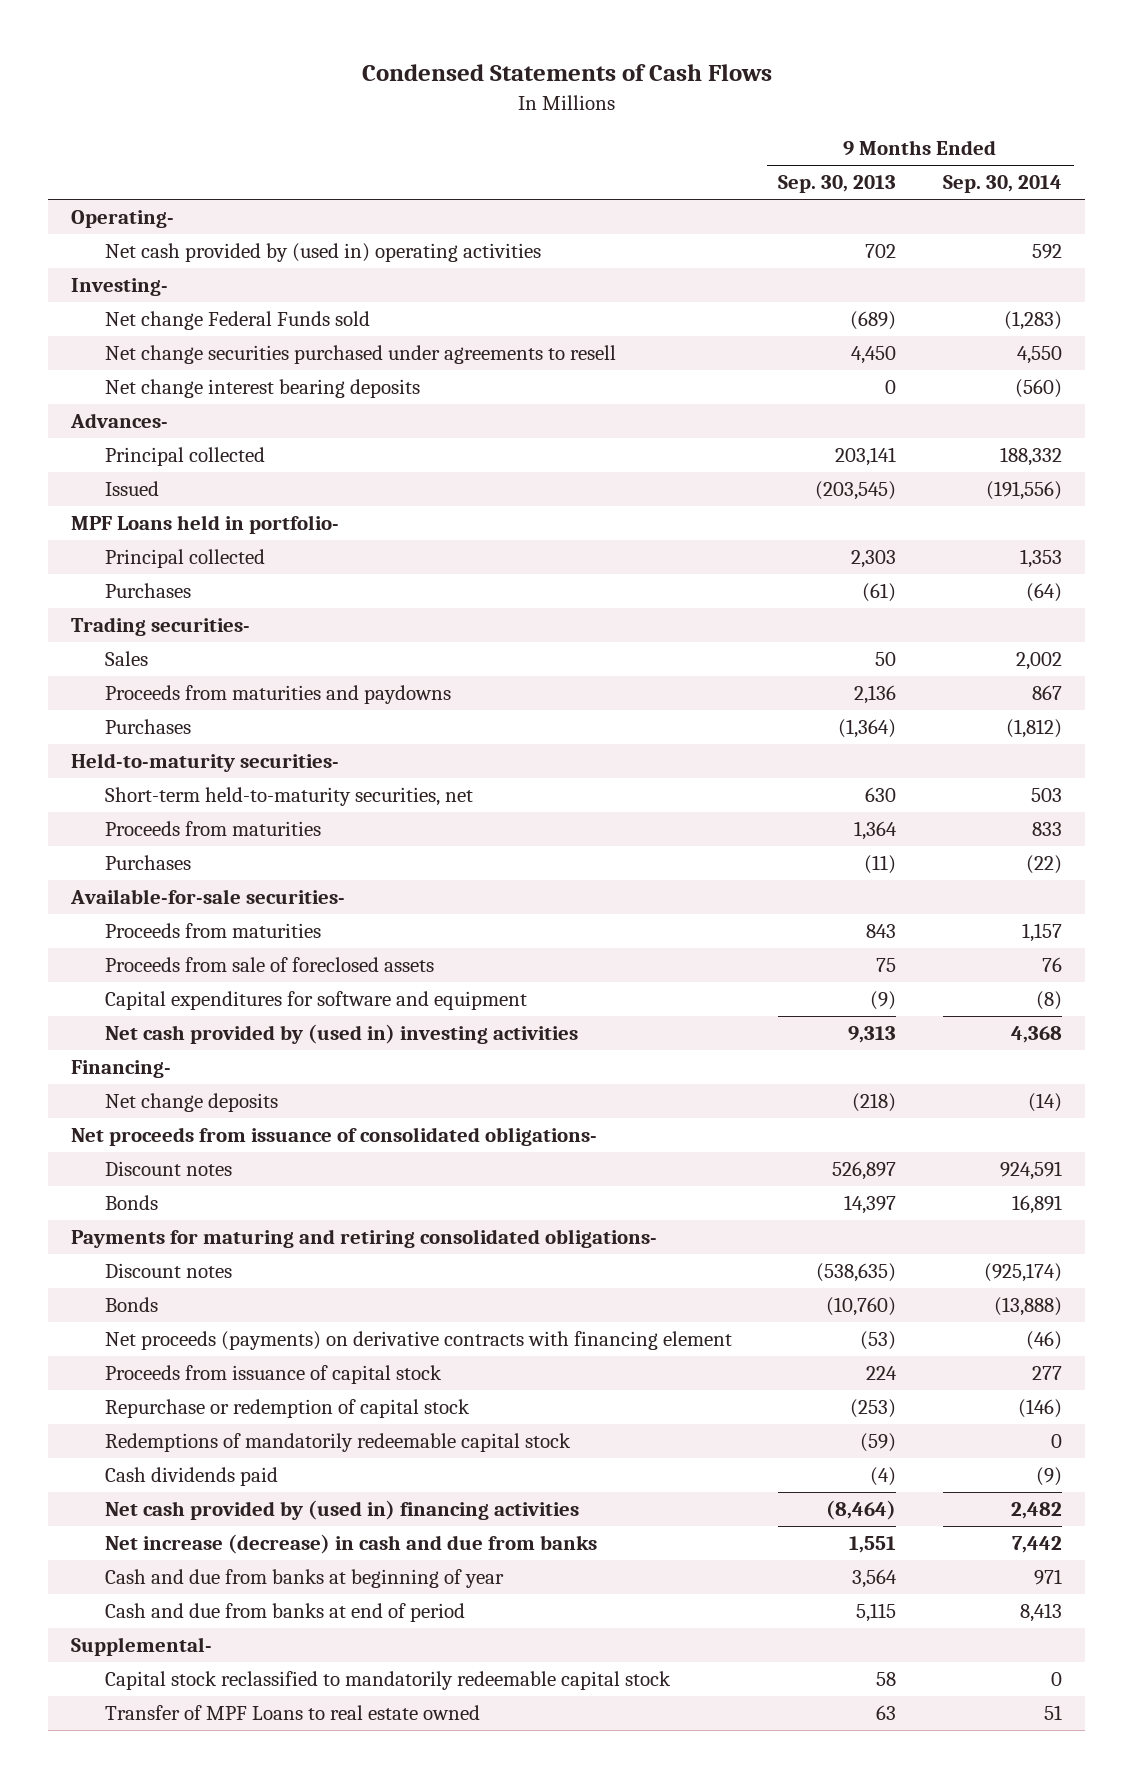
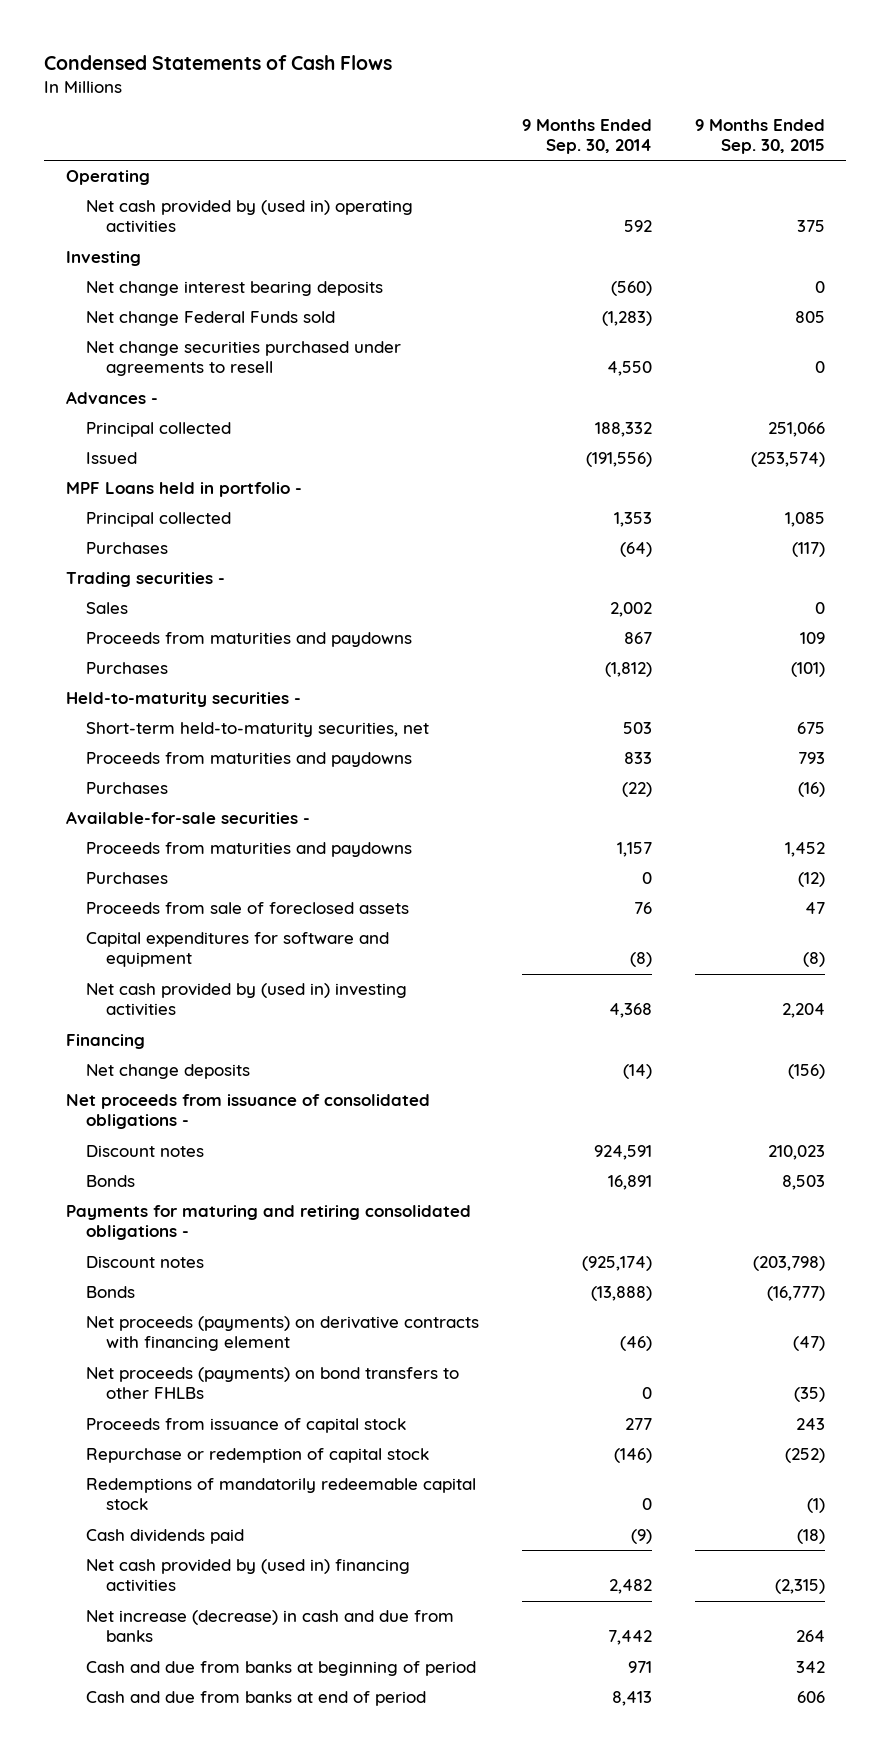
[778,175,897,194] Sep. 30, 2013 -> none
none -> [694,118,825,154] 9 Months Ended Sep. 30, 2015
[71,210,175,229] Operating- -> [65,170,150,186] Operating
[71,278,169,297] Investing- -> [65,251,141,267] Investing
[104,379,420,399] Net change interest bearing deposits -> [86,281,384,297] Net change interest bearing deposits
[70,413,169,429] Advances- -> [65,391,158,405] Advances -
[71,515,340,535] MPF Loans held in portfolio- -> [65,482,302,498] MPF Loans held in portfolio -
[71,617,251,637] Trading securities- -> [65,572,225,588] Trading securities -
[71,753,340,773] Held-to-maturity securities- -> [65,692,301,708] Held-to-maturity securities -
[104,821,321,837] Proceeds from maturities -> [86,752,413,768] Proceeds from maturities and paydowns
[70,889,346,905] Available-for-sale securities- -> [65,811,310,825] Available-for-sale securities -
[104,923,321,939] Proceeds from maturities -> [86,842,413,858] Proceeds from maturities and paydowns
none -> [86,872,169,885] Purchases
[71,1060,172,1079] Financing- -> [65,1034,145,1050] Financing
[71,1127,598,1147] Net proceeds from issuance of consolidated obligations- -> [65,1094,430,1130] Net proceeds from issuance of consolidated obligations -
[71,1229,658,1249] Payments for maturing and retiring consolidated obligations- -> [65,1205,471,1241] Payments for maturing and retiring consolidated obligations -
none -> [86,1367,460,1400] Net proceeds (payments) on bond transfers to other FHLBs
[104,1569,504,1589] Cash and due from banks at beginning of year -> [86,1661,477,1677] Cash and due from banks at beginning of period
[71,1637,213,1657] Supplemental- -> none
[104,1671,671,1691] Capital stock reclassified to mandatorily redeemable capital stock -> none
[104,1705,480,1721] Transfer of MPF Loans to real estate owned -> none

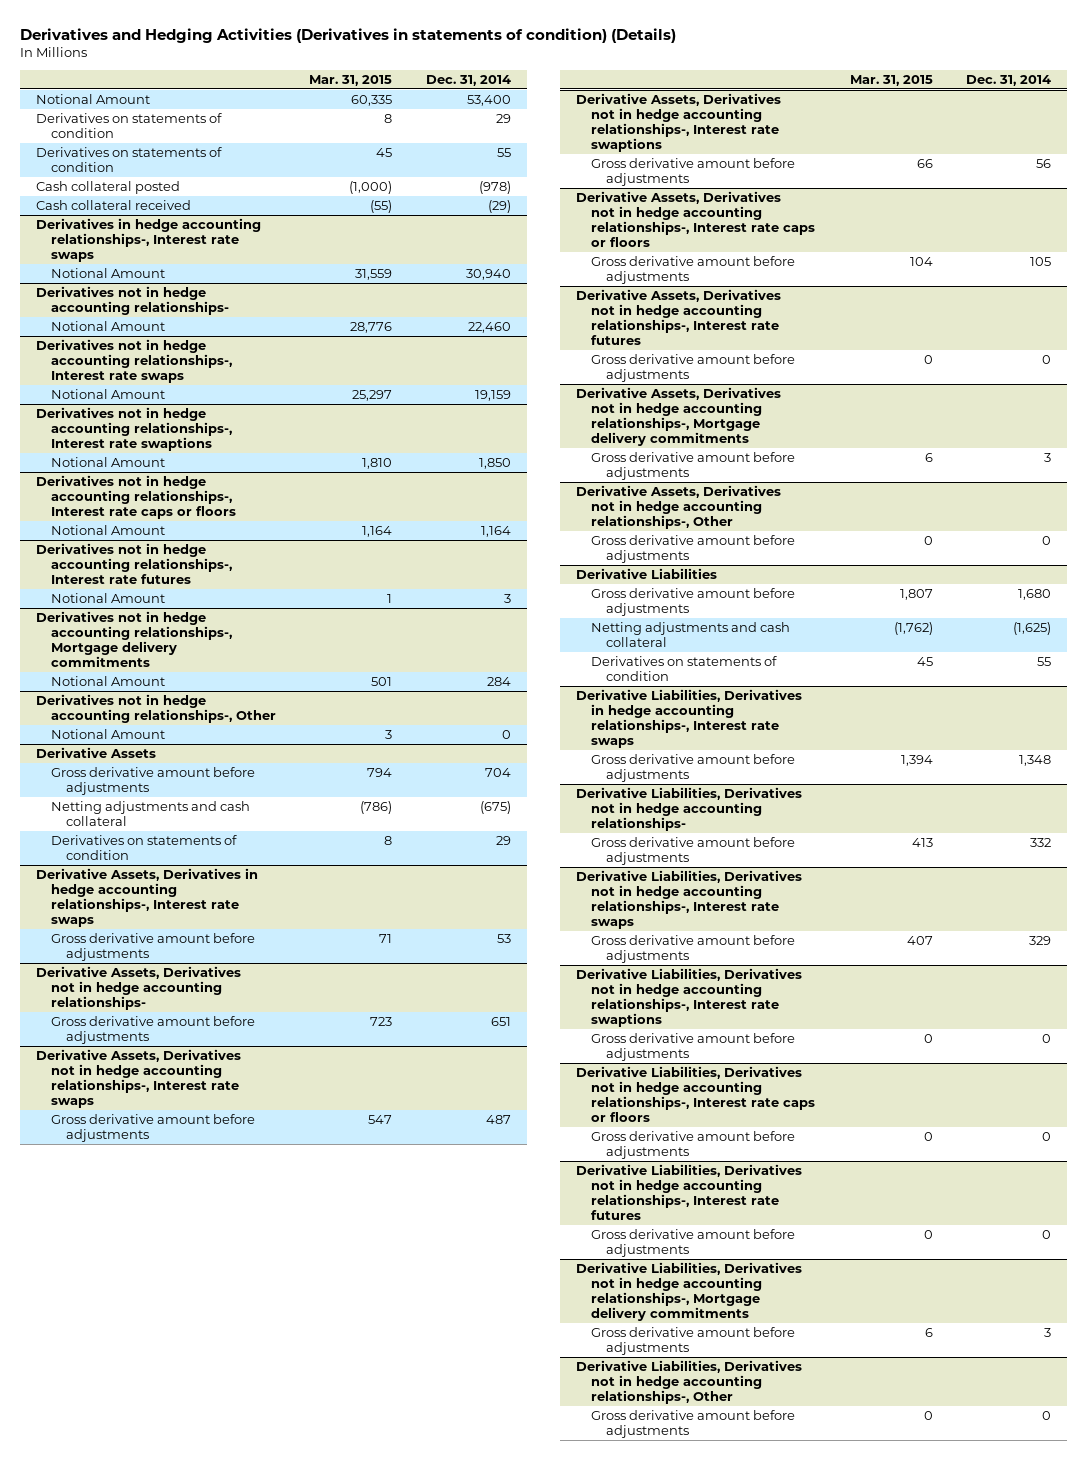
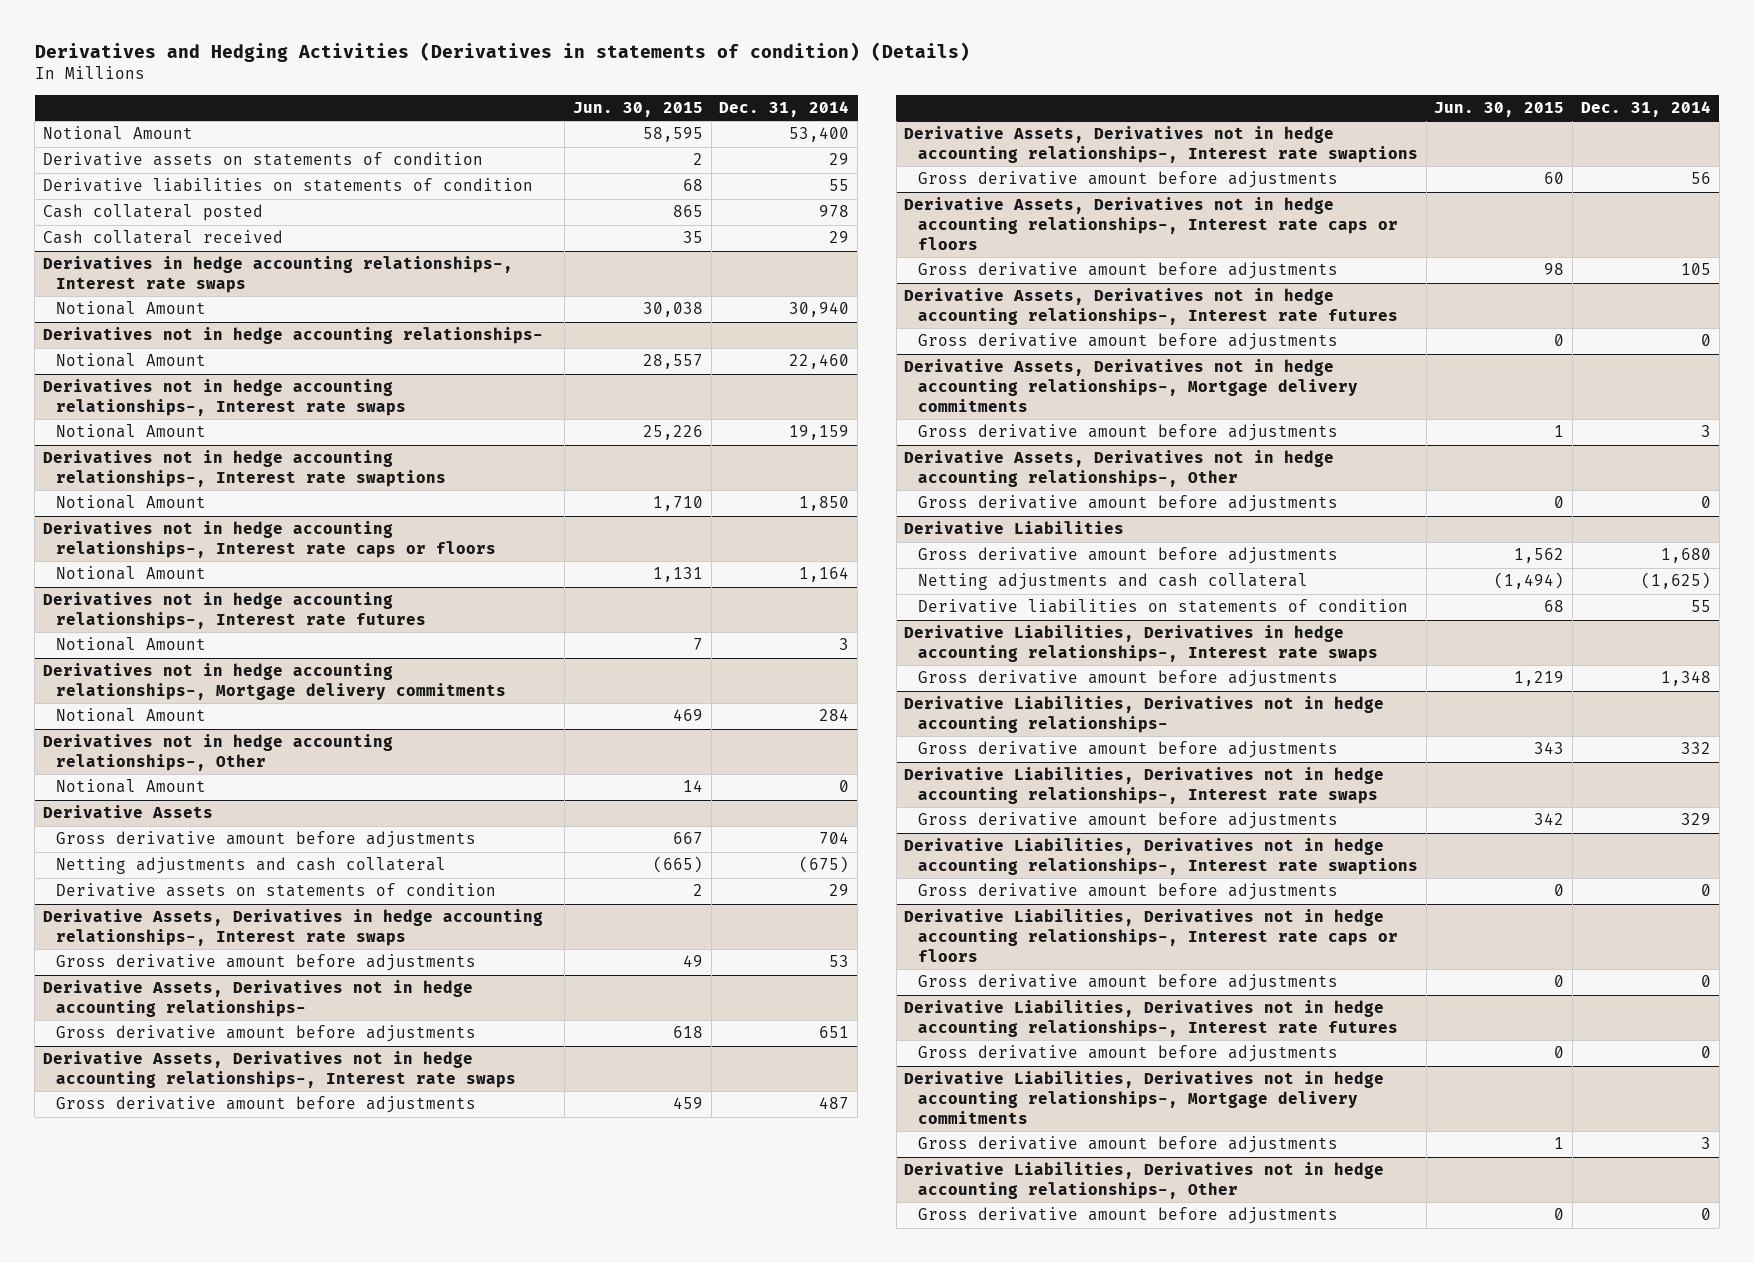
[309,74,393,86] Mar. 31, 2015 -> none
none -> [572,101,703,117] Jun. 30, 2015
[36,113,223,138] Derivatives on statements of condition -> [42,152,483,167] Derivative assets on statements of condition
[36,147,223,172] Derivatives on statements of condition -> [42,178,533,193] Derivative liabilities on statements of condition
[478,181,511,195] (978) -> [819,205,850,218] 978
[487,200,511,214] (29) -> [829,231,850,244] 29
[51,835,238,860] Derivatives on statements of condition -> [56,883,497,898] Derivative assets on statements of condition
[591,656,778,681] Derivatives on statements of condition -> [917,599,1408,614] Derivative liabilities on statements of condition

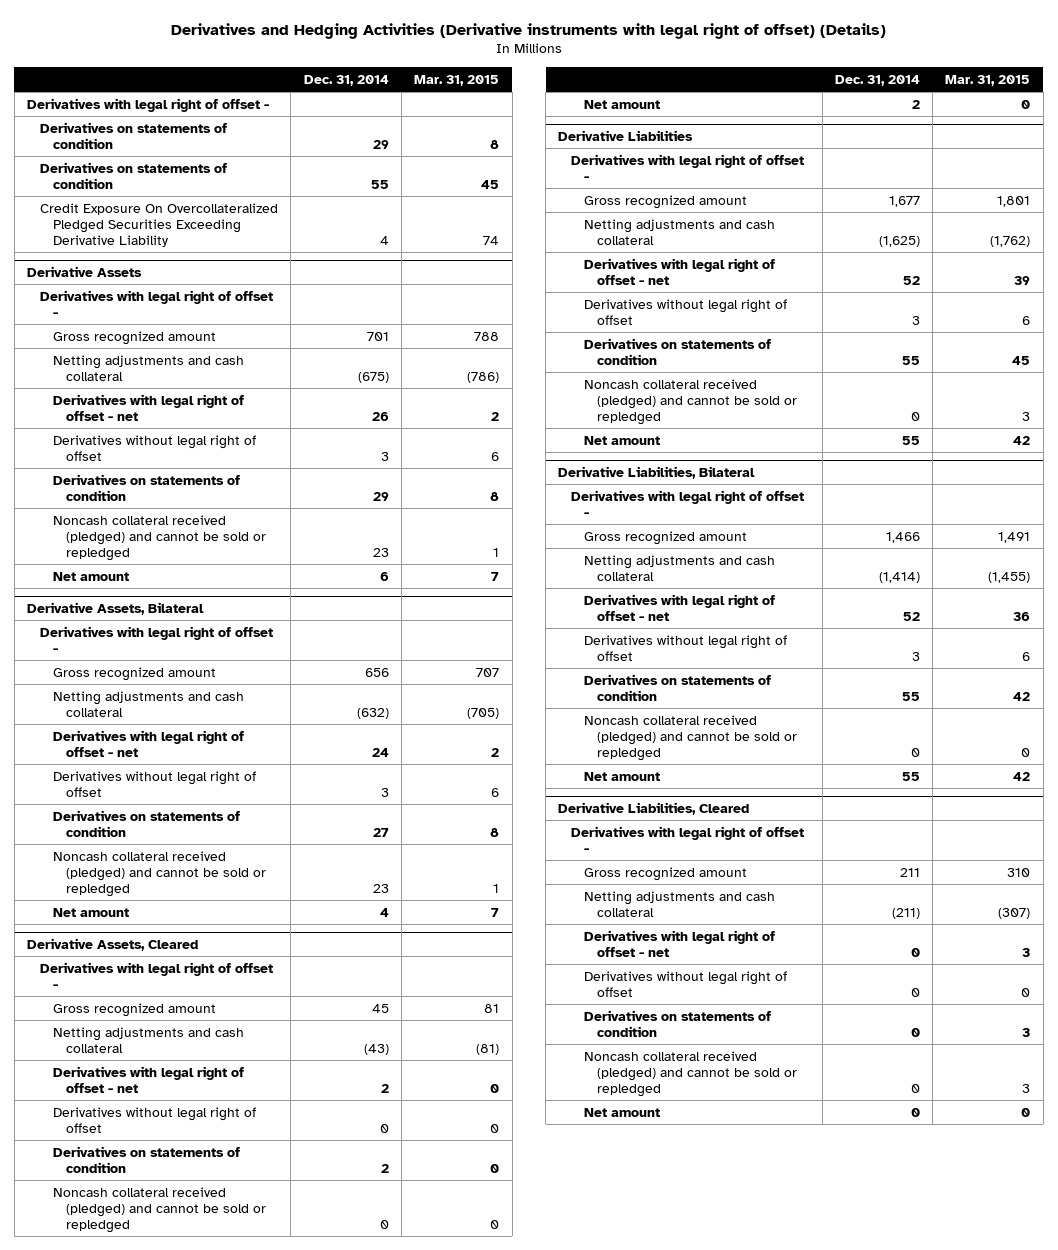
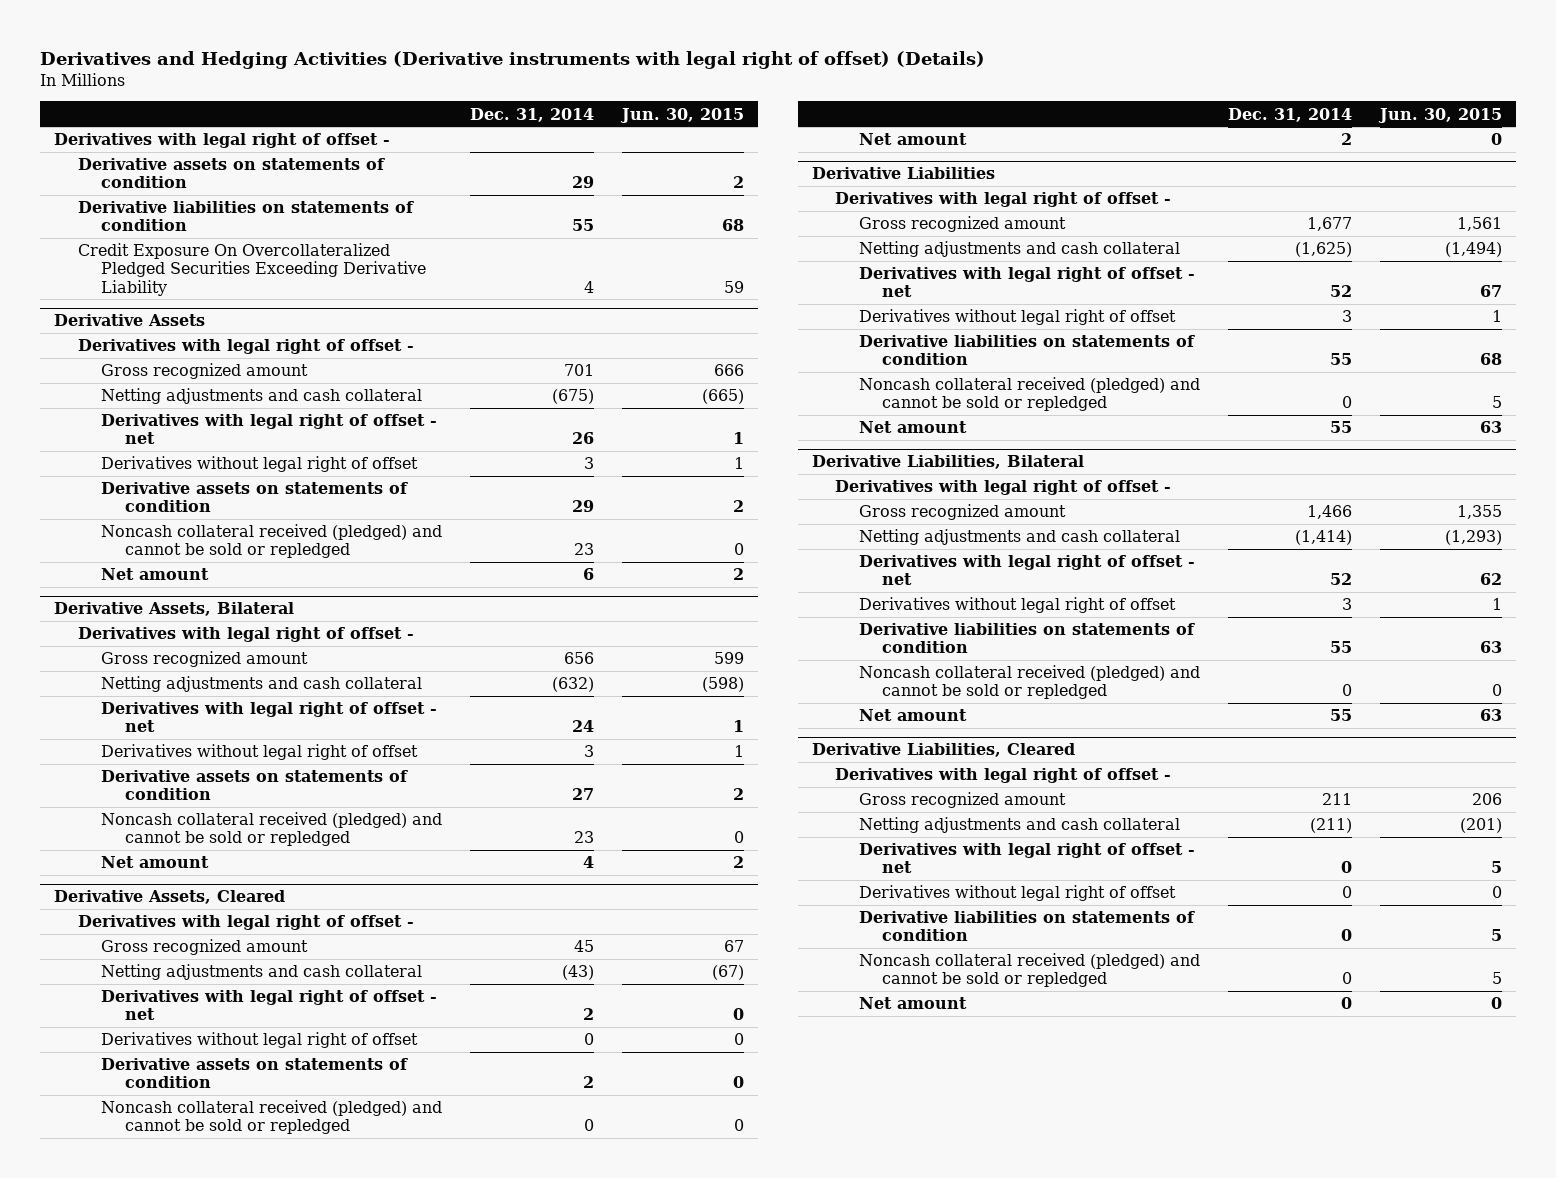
[414,74,500,86] Mar. 31, 2015 -> none
none -> [620,107,745,123] Jun. 30, 2015
[40,121,228,149] Derivatives on statements of condition -> [77,158,385,189] Derivative assets on statements of condition
[40,161,228,189] Derivatives on statements of condition -> [77,201,414,232] Derivative liabilities on statements of condition
[52,473,240,501] Derivatives on statements of condition -> [101,482,409,513] Derivative assets on statements of condition
[52,809,240,837] Derivatives on statements of condition -> [101,770,409,801] Derivative assets on statements of condition
[52,1145,240,1173] Derivatives on statements of condition -> [101,1058,409,1089] Derivative assets on statements of condition
[583,337,771,365] Derivatives on statements of condition -> [858,335,1195,366] Derivative liabilities on statements of condition
[583,673,771,701] Derivatives on statements of condition -> [858,623,1195,654] Derivative liabilities on statements of condition
[583,1009,771,1037] Derivatives on statements of condition -> [858,911,1195,942] Derivative liabilities on statements of condition

